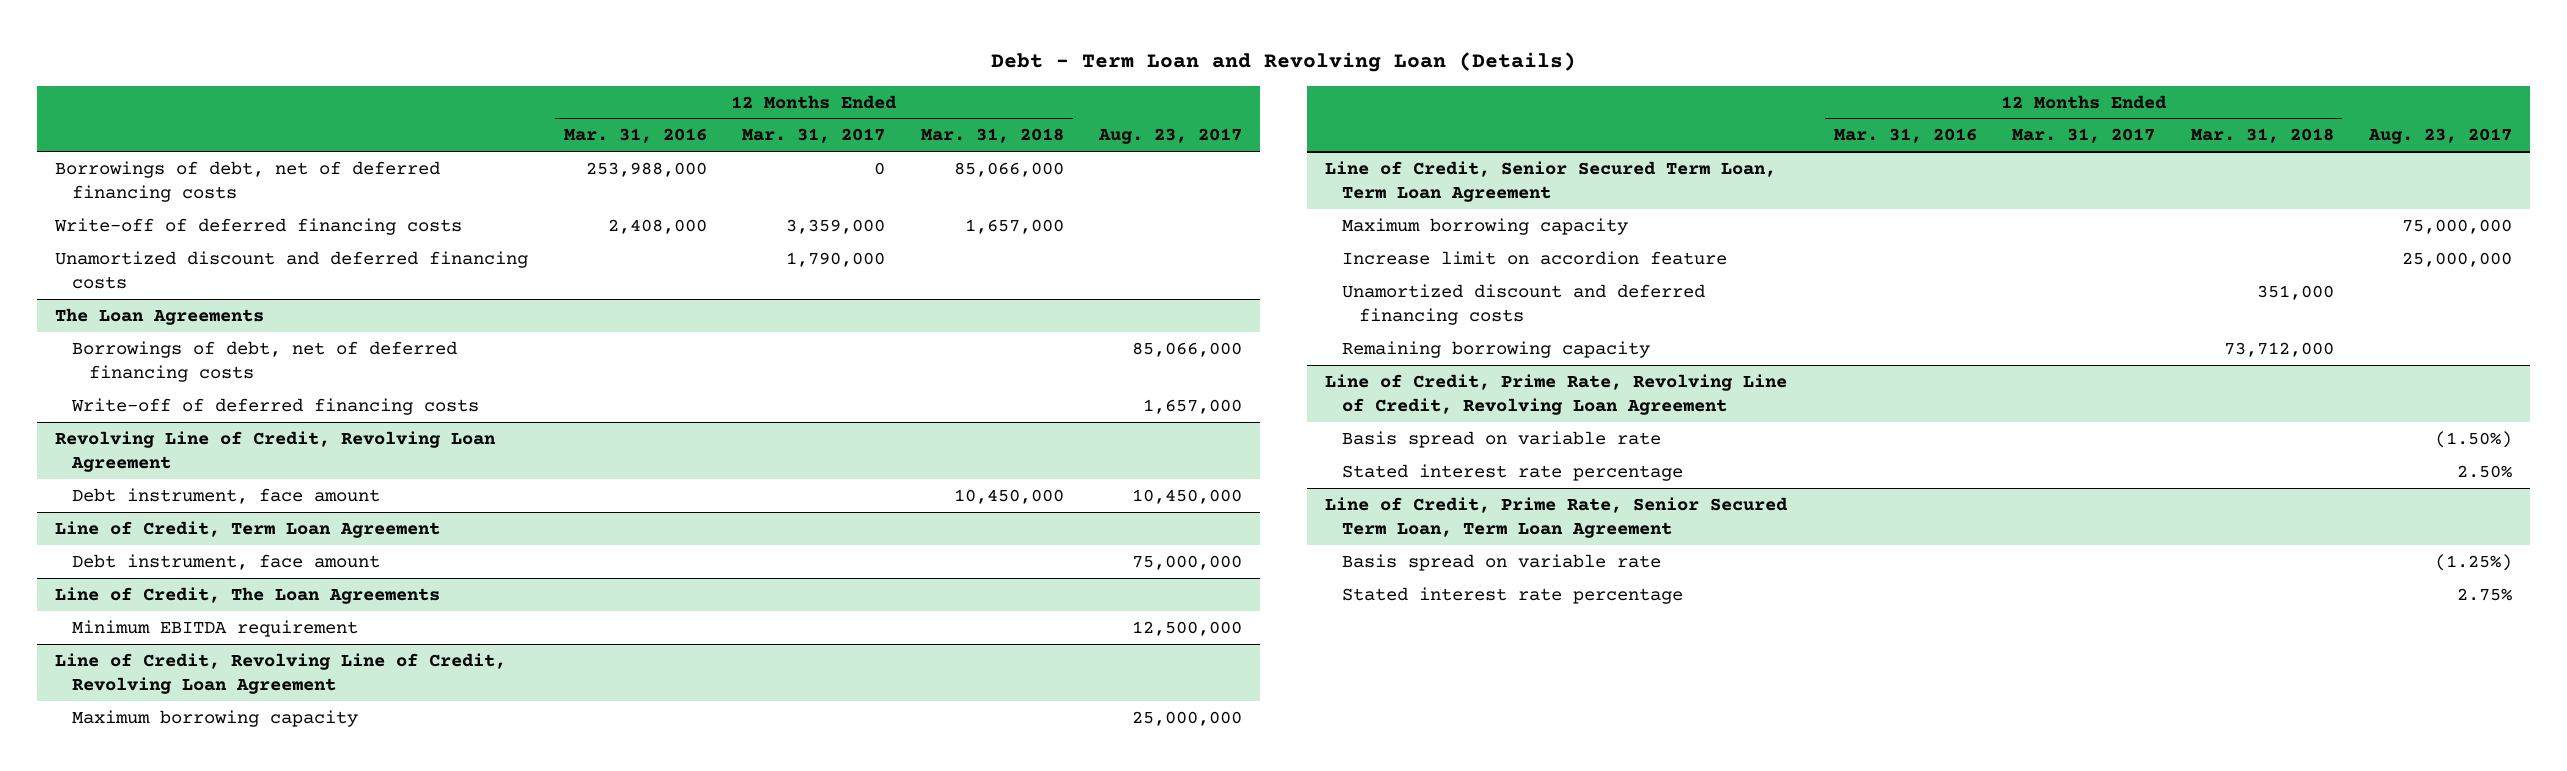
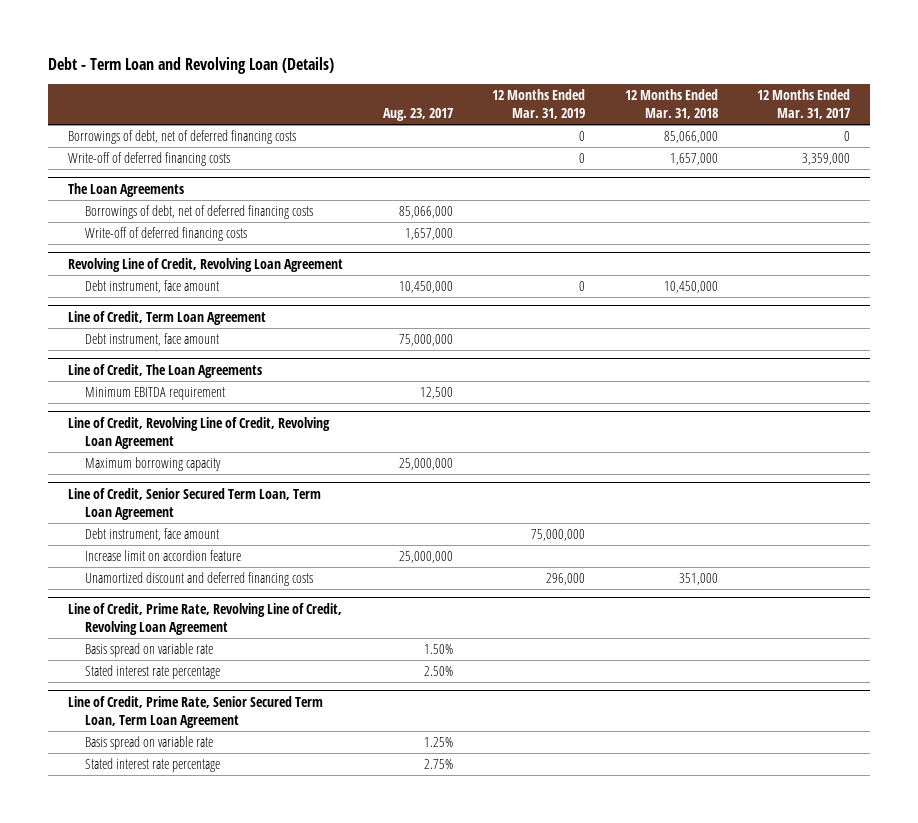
[563,128,707,144] Mar. 31, 2016 -> none
none -> [492,89,586,120] 12 Months Ended Mar. 31, 2019
[55,250,529,290] Unamortized discount and deferred financing costs -> none
[1132,620,1243,636] 12,500,000 -> [419,387,453,400] 12,500
[1342,217,1629,235] Maximum borrowing capacity -> none
none -> [85,528,220,542] Debt instrument, face amount
[1342,340,1651,358] Remaining borrowing capacity -> none
[2435,430,2513,448] (1.50%) -> [423,644,453,655] 1.50%
[2435,553,2513,571] (1.25%) -> [423,737,453,748] 1.25%

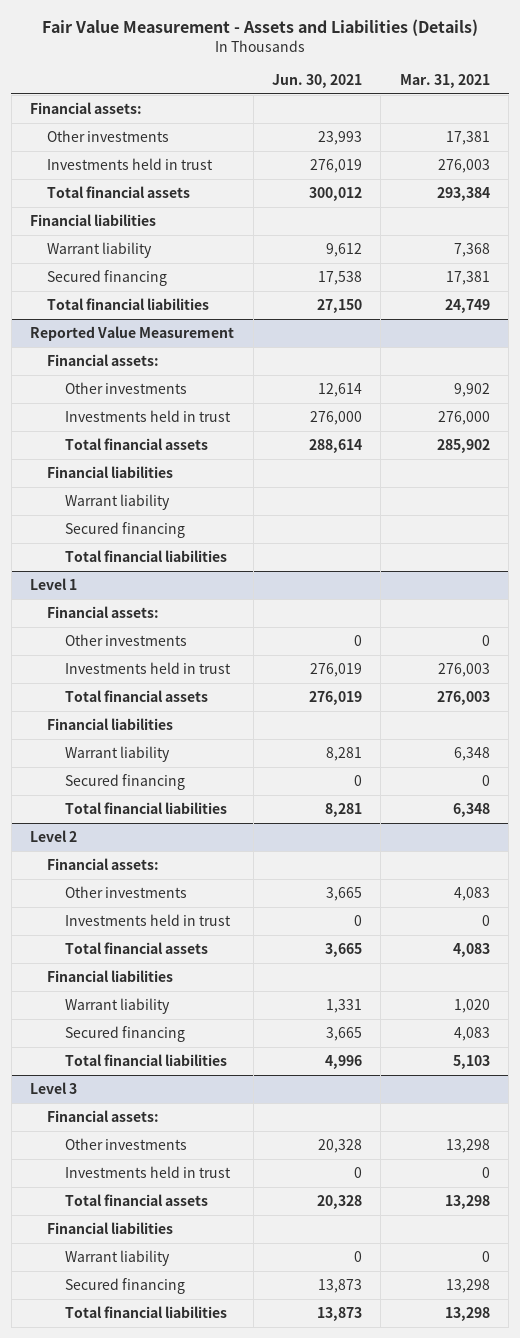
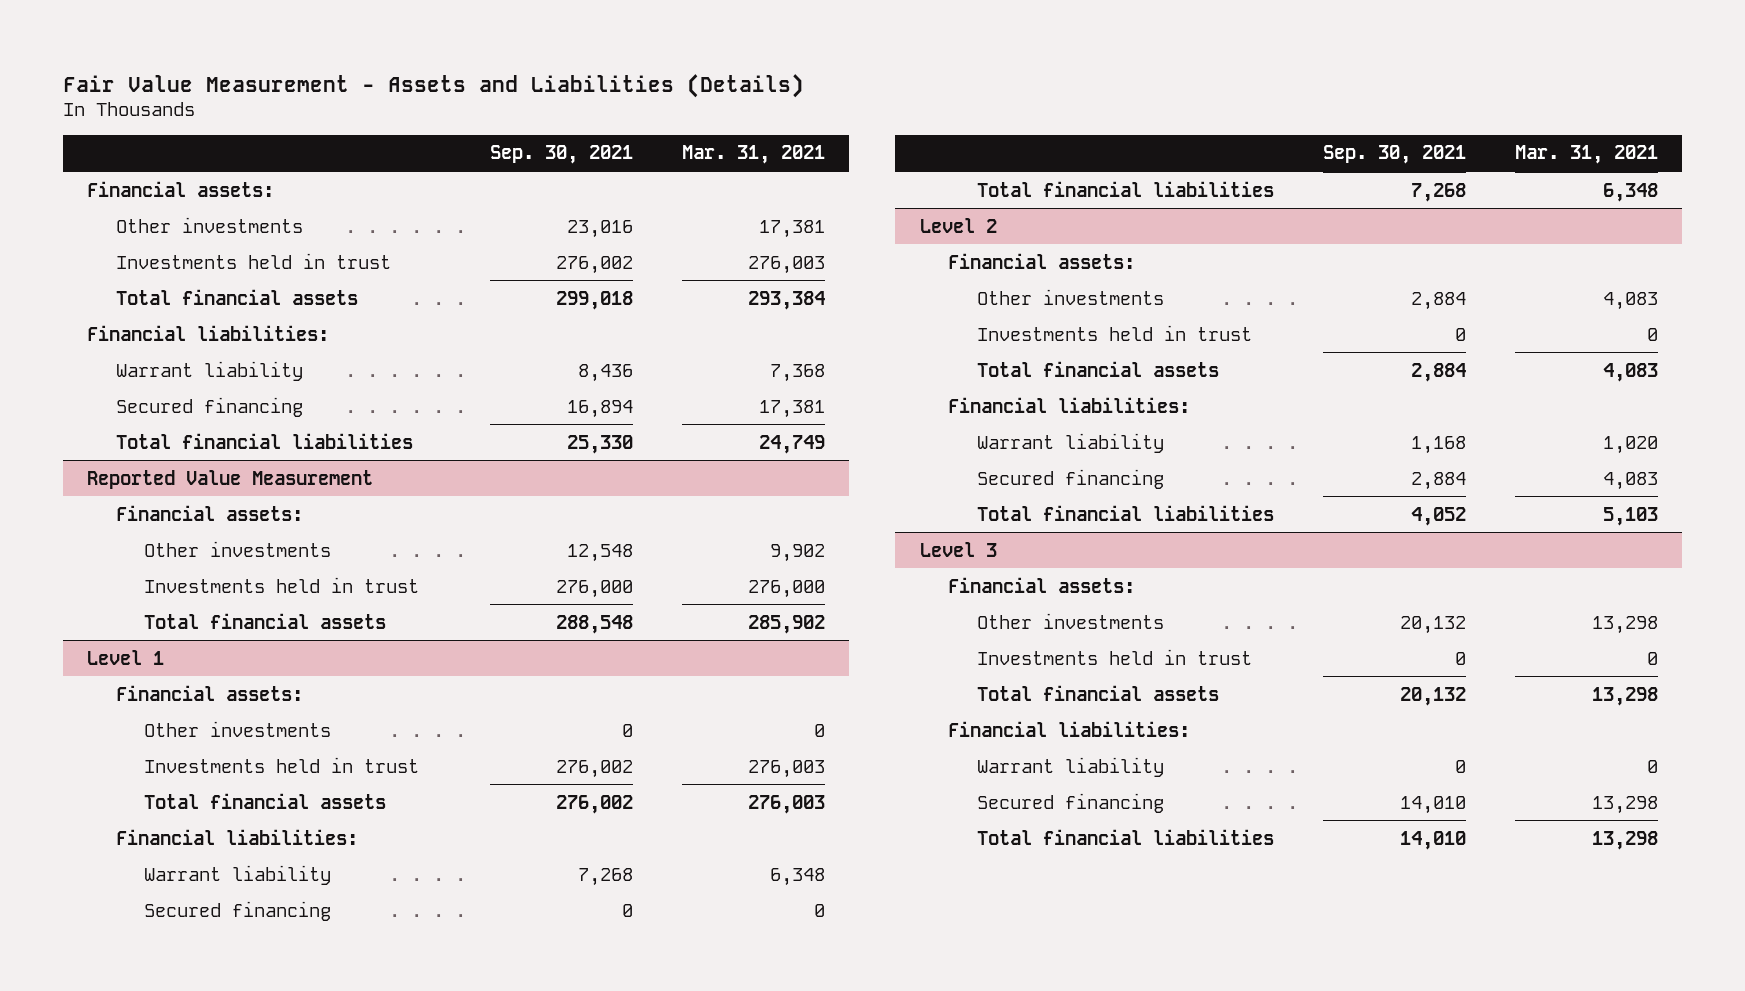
[271,74,362,89] Jun. 30, 2021 -> none
none -> [490,145,634,165] Sep. 30, 2021
[30,213,157,226] Financial liabilities -> [87,324,330,341] Financial liabilities:
[47,465,174,478] Financial liabilities -> none
[64,493,170,510] Warrant liability -> none
[64,521,185,538] Secured financing -> none
[64,549,227,562] Total financial liabilities -> none
[47,717,174,730] Financial liabilities -> [115,828,358,845] Financial liabilities:
[47,969,174,982] Financial liabilities -> [948,396,1191,413] Financial liabilities:
[47,1221,174,1234] Financial liabilities -> [948,720,1191,737] Financial liabilities:

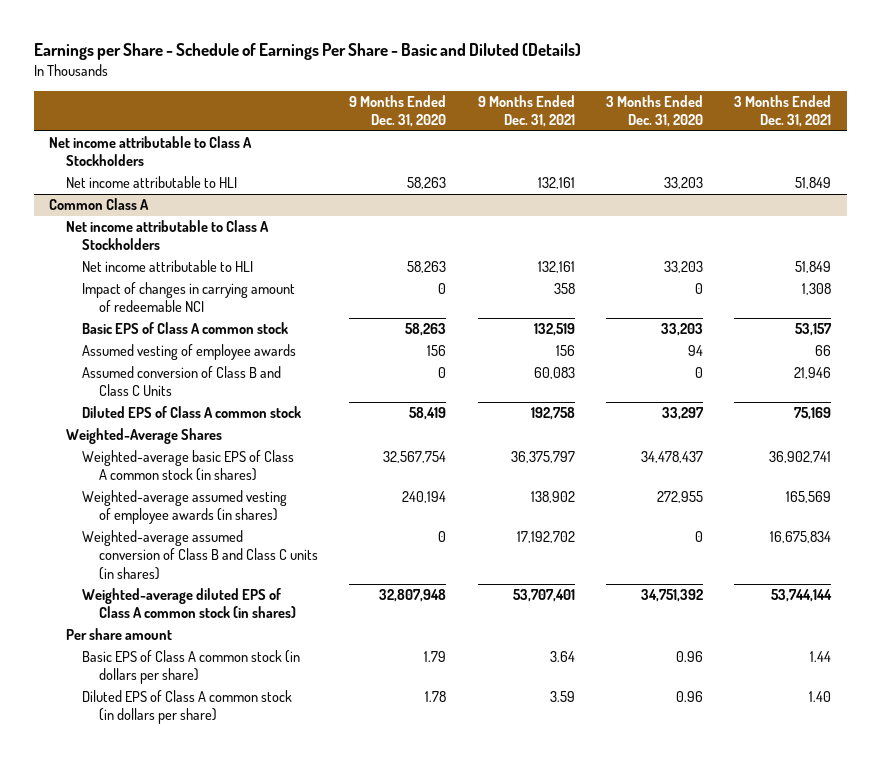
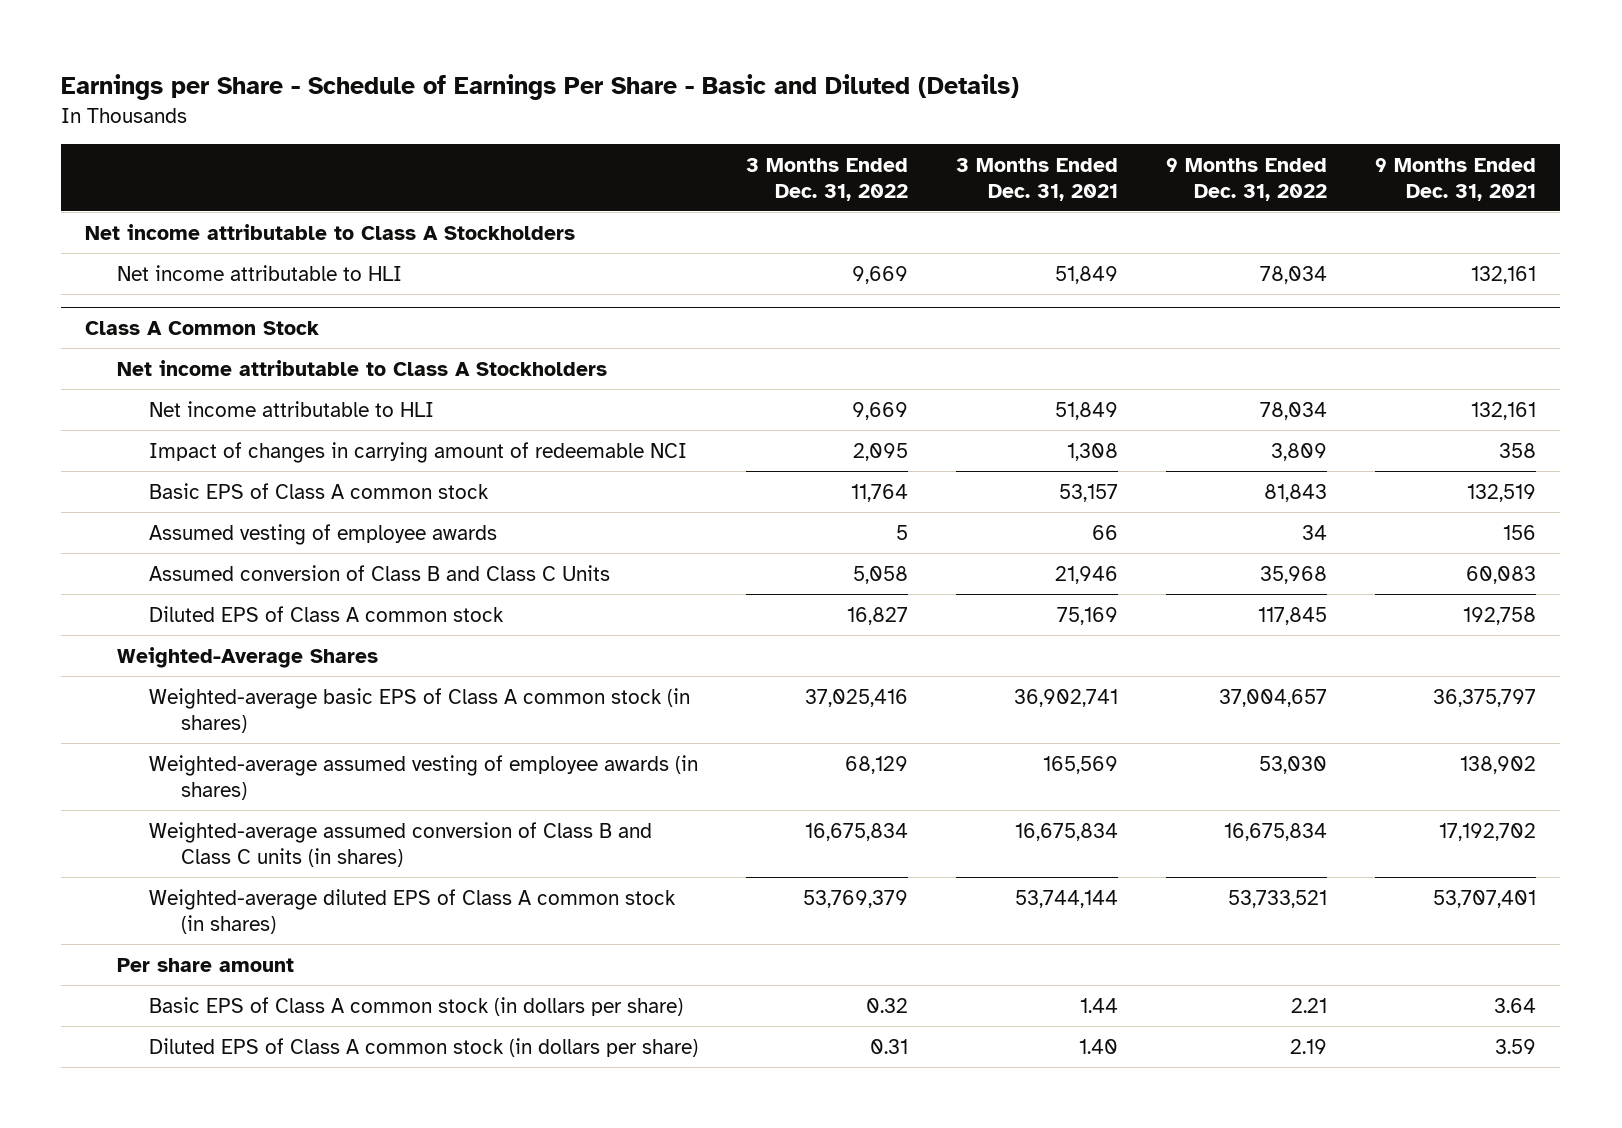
[349,94,447,128] 9 Months Ended Dec. 31, 2020 -> none
[606,94,704,128] 3 Months Ended Dec. 31, 2020 -> none
none -> [746,157,909,201] 3 Months Ended Dec. 31, 2022
none -> [1166,157,1328,201] 9 Months Ended Dec. 31, 2022
[49,198,150,211] Common Class A -> [85,320,320,335] Class A Common Stock

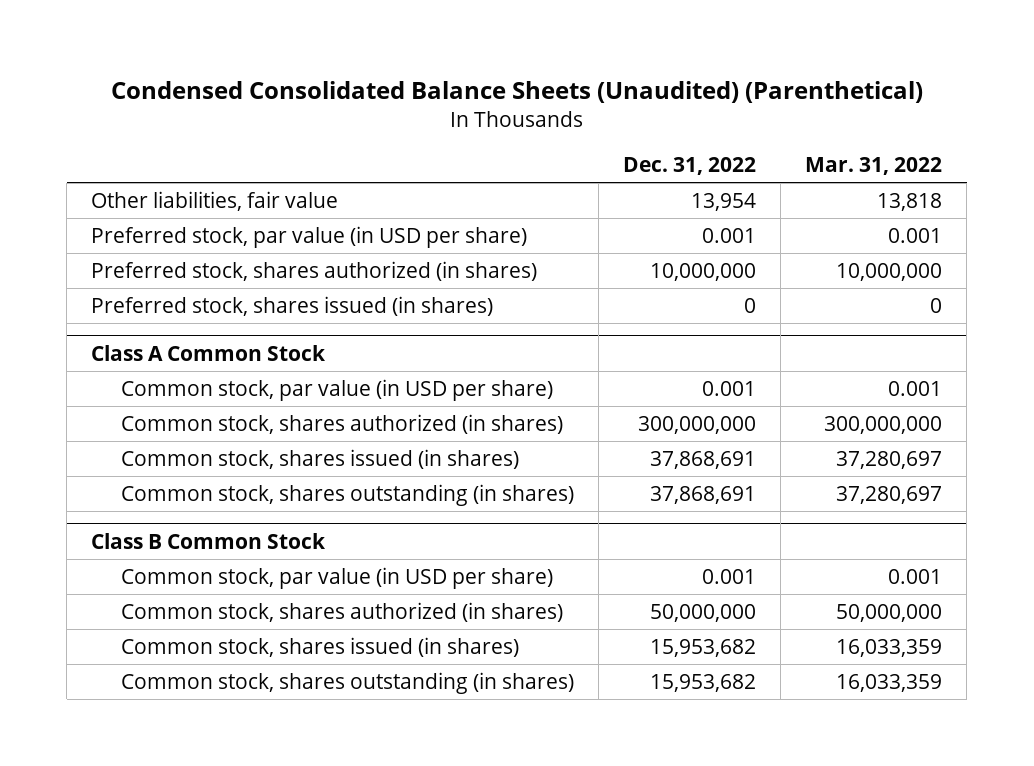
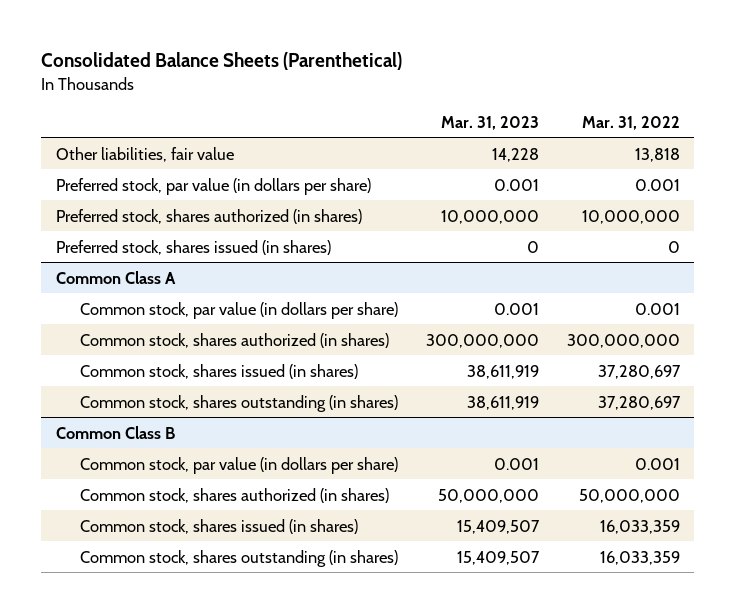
[110,80,923,103] Condensed Consolidated Balance Sheets (Unaudited) (Parenthetical) -> [41,52,403,71] Consolidated Balance Sheets (Parenthetical)
[623,156,757,175] Dec. 31, 2022 -> none
none -> [440,115,539,130] Mar. 31, 2023
[91,225,528,248] Preferred stock, par value (in USD per share) -> [55,177,371,195] Preferred stock, par value (in dollars per share)
[91,344,327,361] Class A Common Stock -> [55,270,176,284] Common Class A
[121,378,554,401] Common stock, par value (in USD per share) -> [79,301,398,319] Common stock, par value (in dollars per share)
[91,532,327,549] Class B Common Stock -> [55,425,175,439] Common Class B
[121,566,554,589] Common stock, par value (in USD per share) -> [79,456,398,474] Common stock, par value (in dollars per share)

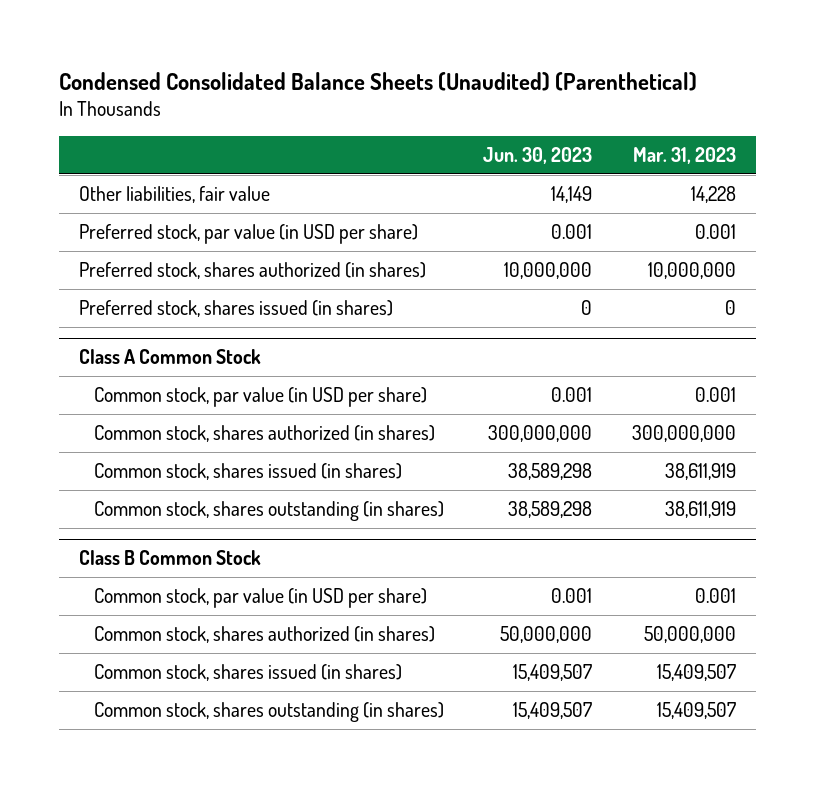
[41,52,403,71] Consolidated Balance Sheets (Parenthetical) -> [58,71,697,91] Condensed Consolidated Balance Sheets (Unaudited) (Parenthetical)
[582,115,681,130] Mar. 31, 2022 -> none
none -> [483,146,593,164] Jun. 30, 2023
[55,177,371,195] Preferred stock, par value (in dollars per share) -> [78,224,418,245] Preferred stock, par value (in USD per share)
[55,270,176,284] Common Class A -> [78,349,261,365] Class A Common Stock
[79,301,398,319] Common stock, par value (in dollars per share) -> [93,387,427,408] Common stock, par value (in USD per share)
[55,425,175,439] Common Class B -> [78,550,261,566] Class B Common Stock
[79,456,398,474] Common stock, par value (in dollars per share) -> [93,588,427,609] Common stock, par value (in USD per share)

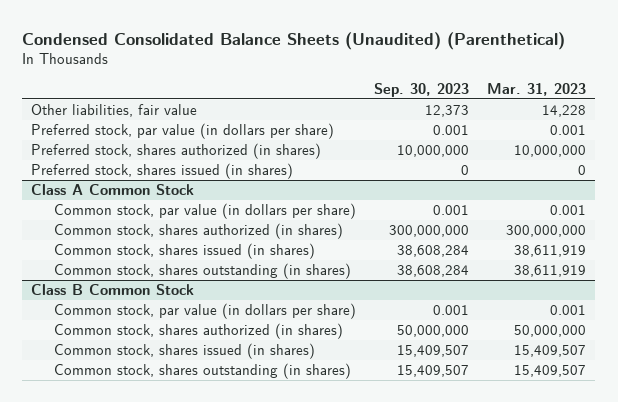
[483,146,593,164] Jun. 30, 2023 -> none
none -> [374,82,470,97] Sep. 30, 2023
[78,224,418,245] Preferred stock, par value (in USD per share) -> [31,123,335,140] Preferred stock, par value (in dollars per share)
[93,387,427,408] Common stock, par value (in USD per share) -> [54,203,357,220] Common stock, par value (in dollars per share)
[93,588,427,609] Common stock, par value (in USD per share) -> [54,303,357,320] Common stock, par value (in dollars per share)

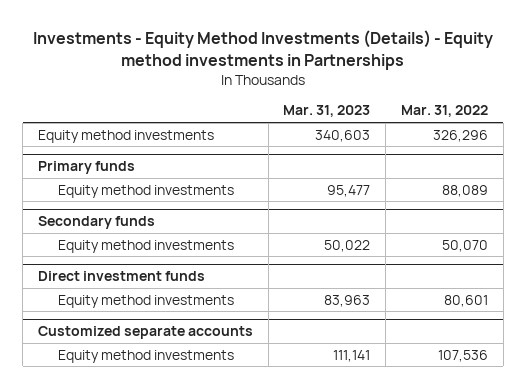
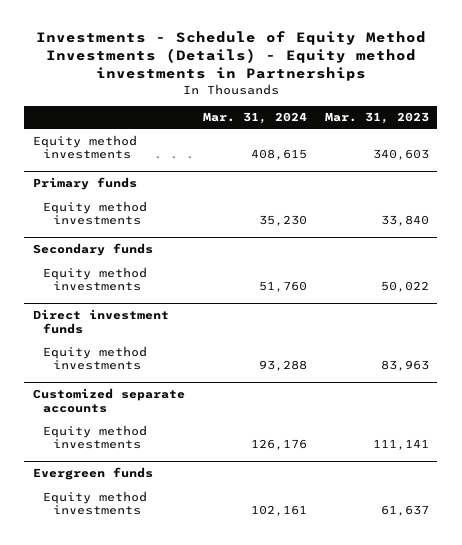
[32,30,493,70] Investments - Equity Method Investments (Details) - Equity method investments in Partnerships -> [35,31,426,82] Investments - Schedule of Equity Method Investments (Details) - Equity method investments in Partnerships
[400,105,488,118] Mar. 31, 2022 -> none
none -> [202,112,307,125] Mar. 31, 2024
[327,184,371,197] 95,477 -> [380,215,429,227] 33,840
none -> [33,467,154,481] Evergreen funds
none -> [42,490,147,516] Equity method investments

